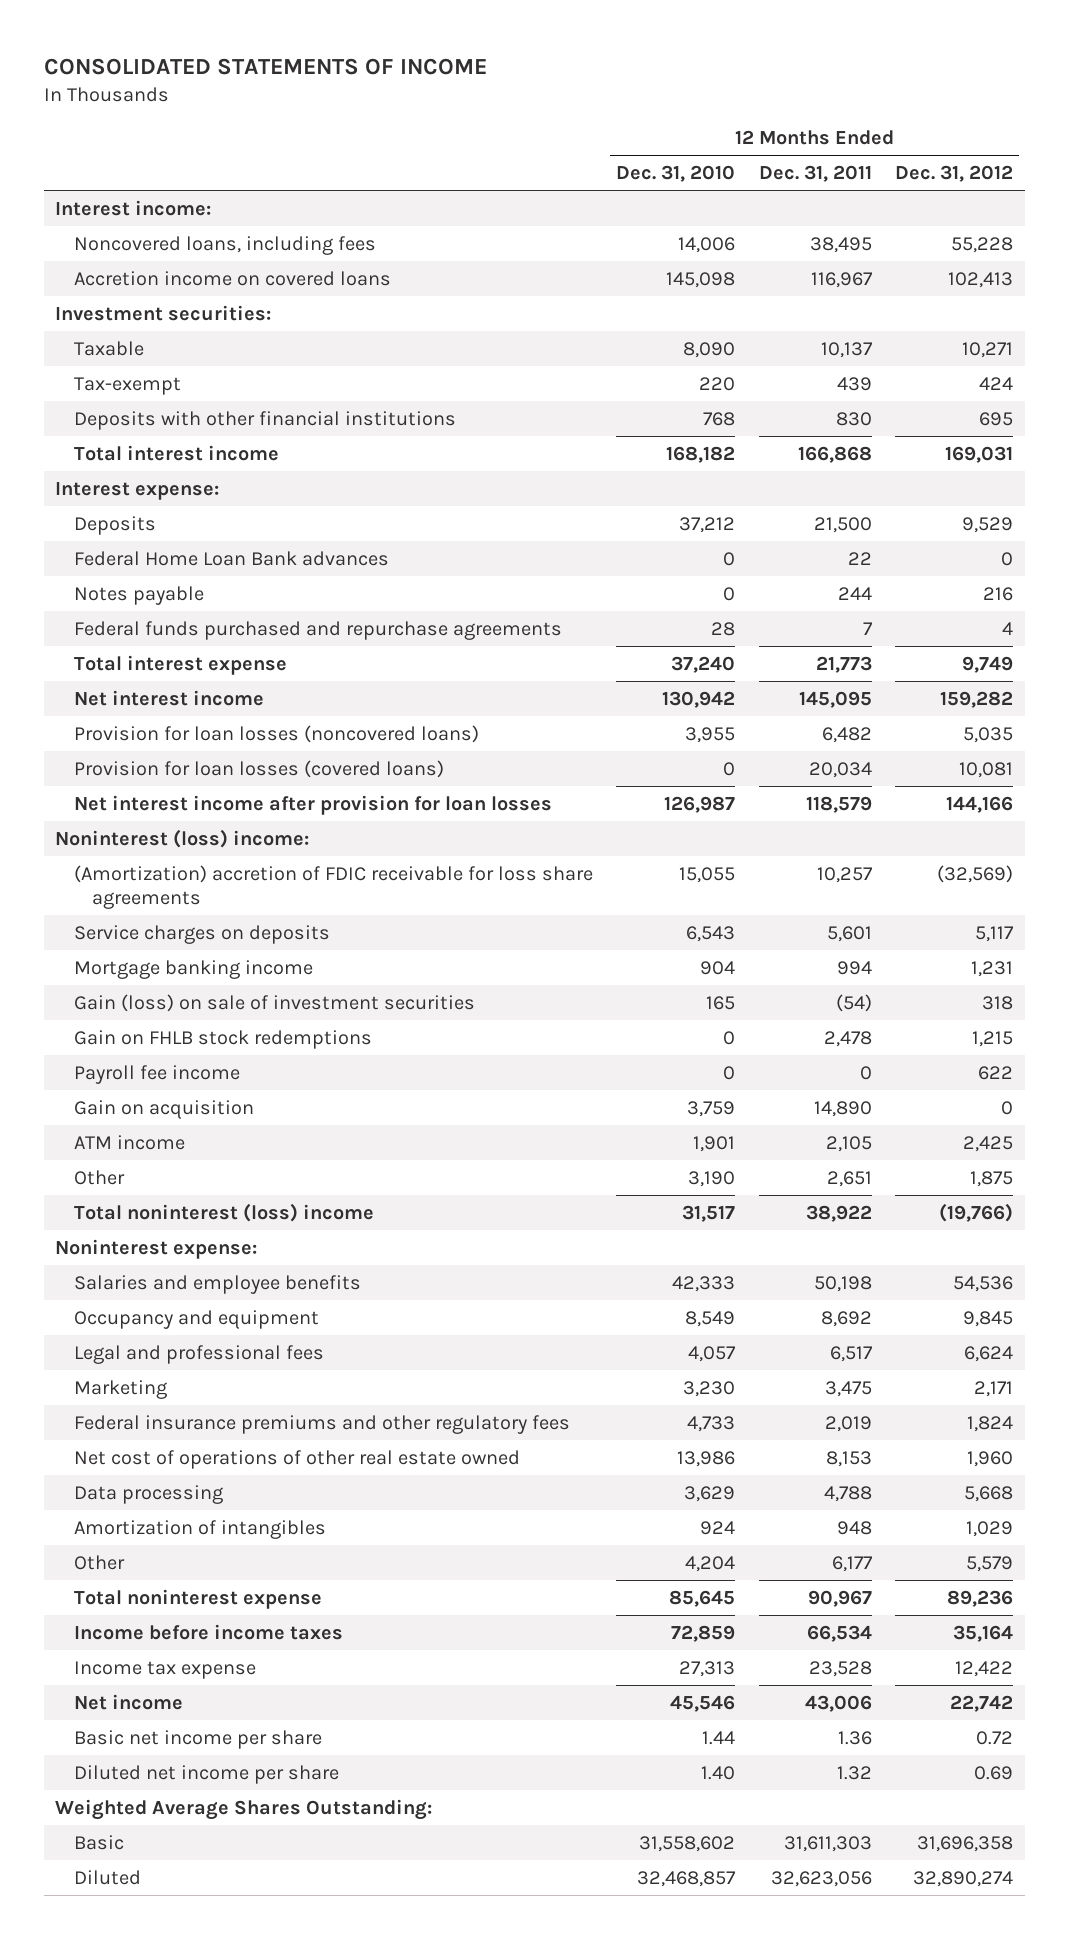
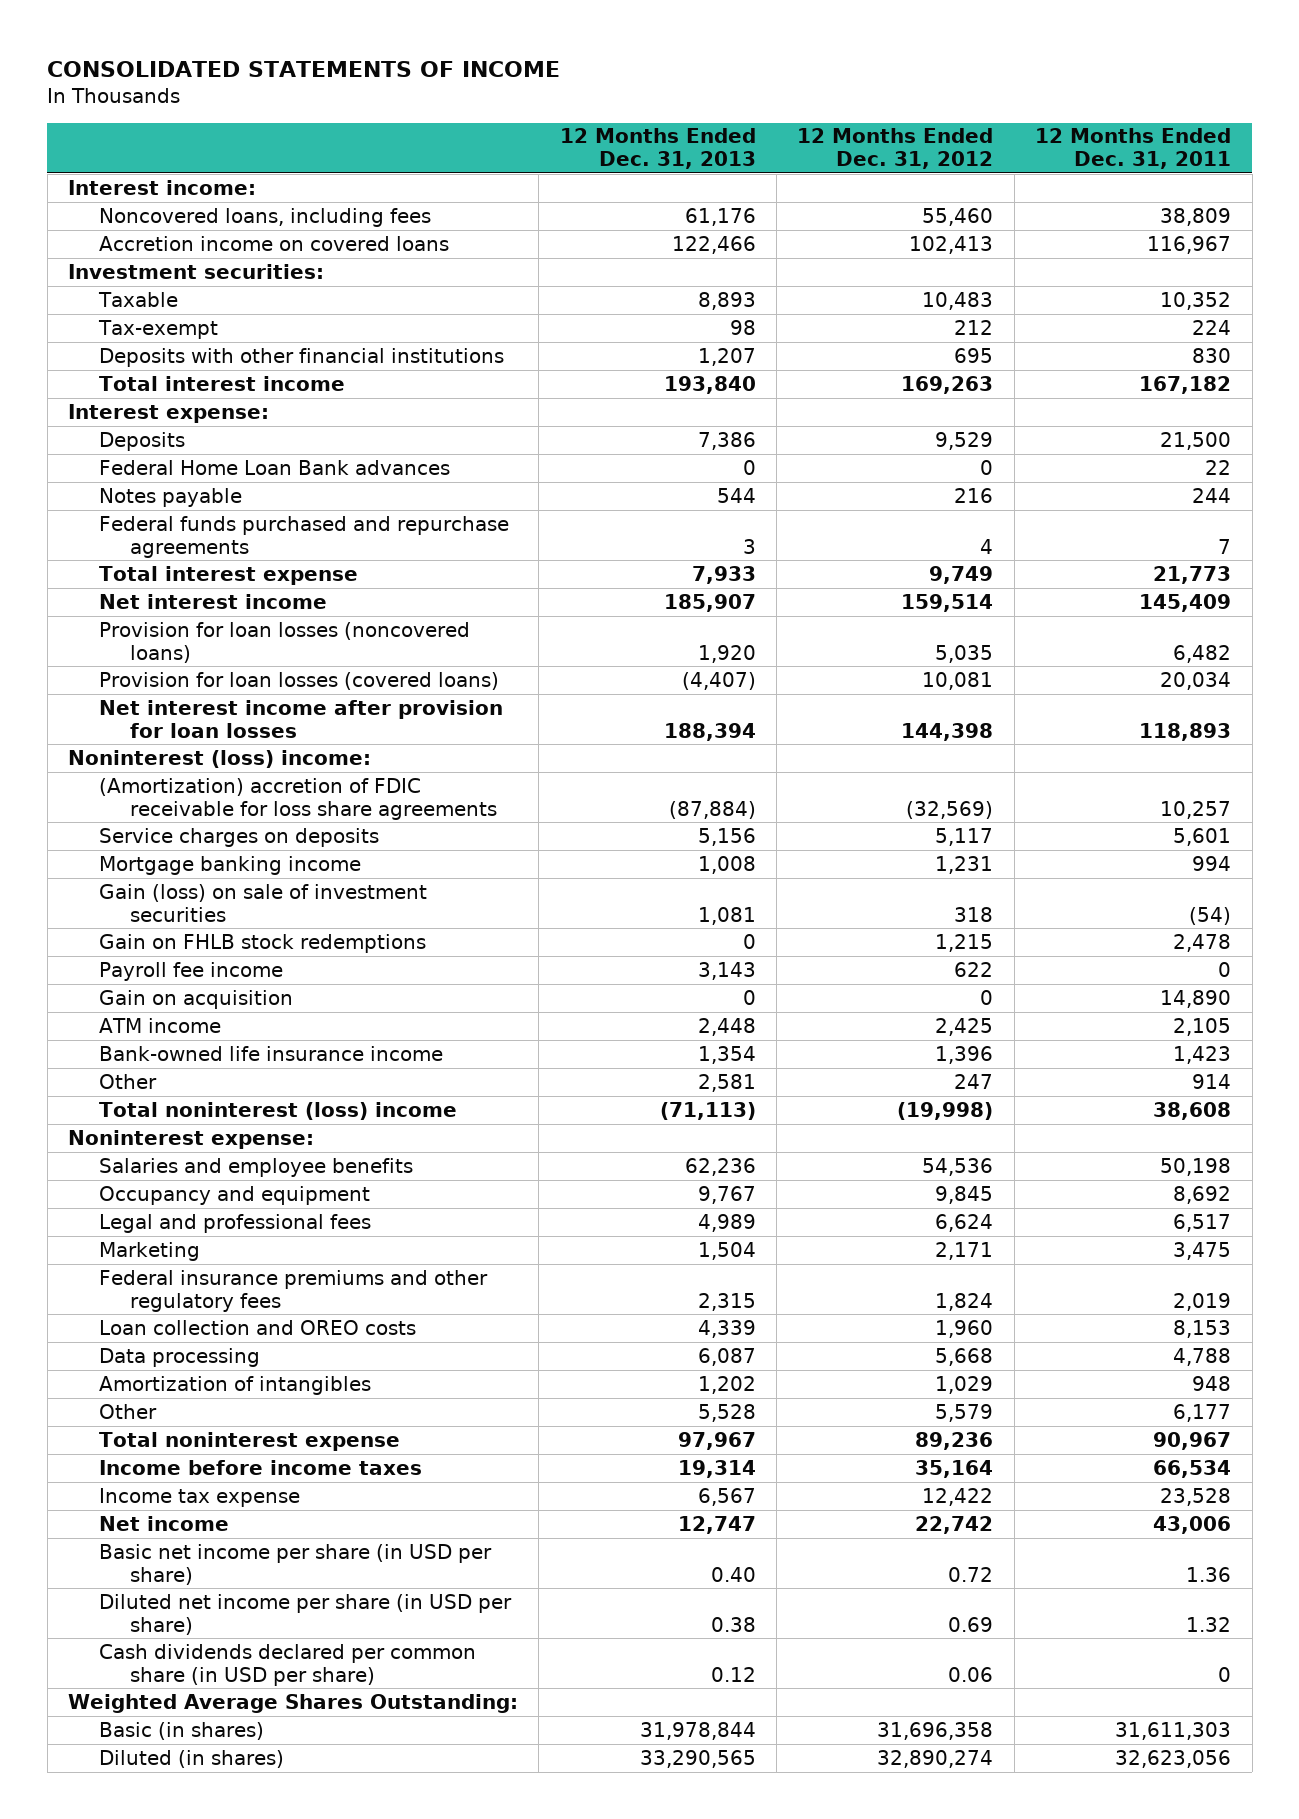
[616,165,736,183] Dec. 31, 2010 -> none
none -> [559,128,756,170] 12 Months Ended Dec. 31, 2013
[809,236,872,253] 38,495 -> [1160,207,1232,226] 38,809
[951,236,1014,253] 55,228 -> [922,207,994,226] 55,460
[820,341,873,358] 10,137 -> [1160,291,1232,310] 10,352
[962,341,1014,358] 10,271 -> [922,291,994,310] 10,483
[836,376,872,391] 439 -> [1192,319,1232,335] 224
[979,376,1014,390] 424 -> [954,319,994,335] 212
[797,445,872,463] 166,868 -> [1139,375,1232,394] 167,182
[945,445,1014,463] 169,031 -> [901,375,994,394] 169,263
[798,690,872,708] 145,095 -> [1139,593,1232,612] 145,409
[940,690,1014,708] 159,282 -> [901,593,994,612] 159,514
[805,795,872,813] 118,579 -> [1139,722,1232,741] 118,893
[946,795,1014,813] 144,166 -> [901,722,994,741] 144,398
none -> [98,1045,443,1061] Bank-owned life insurance income
[826,1170,872,1187] 2,651 -> [1192,1073,1232,1089] 914
[970,1170,1014,1187] 1,875 -> [954,1073,994,1089] 247
[805,1204,872,1222] 38,922 -> [1153,1101,1232,1120] 38,608
[939,1202,1014,1222] (19,766) -> [897,1101,994,1120] (19,998)
[73,1449,520,1469] Net cost of operations of other real estate owned -> [98,1319,416,1335] Loan collection and OREO costs
[73,1729,322,1749] Basic net income per share -> [98,1543,492,1585] Basic net income per share (in USD per share)
[73,1764,339,1784] Diluted net income per share -> [98,1593,512,1635] Diluted net income per share (in USD per share)
none -> [98,1643,476,1686] Cash dividends declared per common share (in USD per share)
[73,1834,124,1850] Basic -> [98,1721,264,1740] Basic (in shares)
[73,1869,141,1885] Diluted -> [98,1749,284,1768] Diluted (in shares)

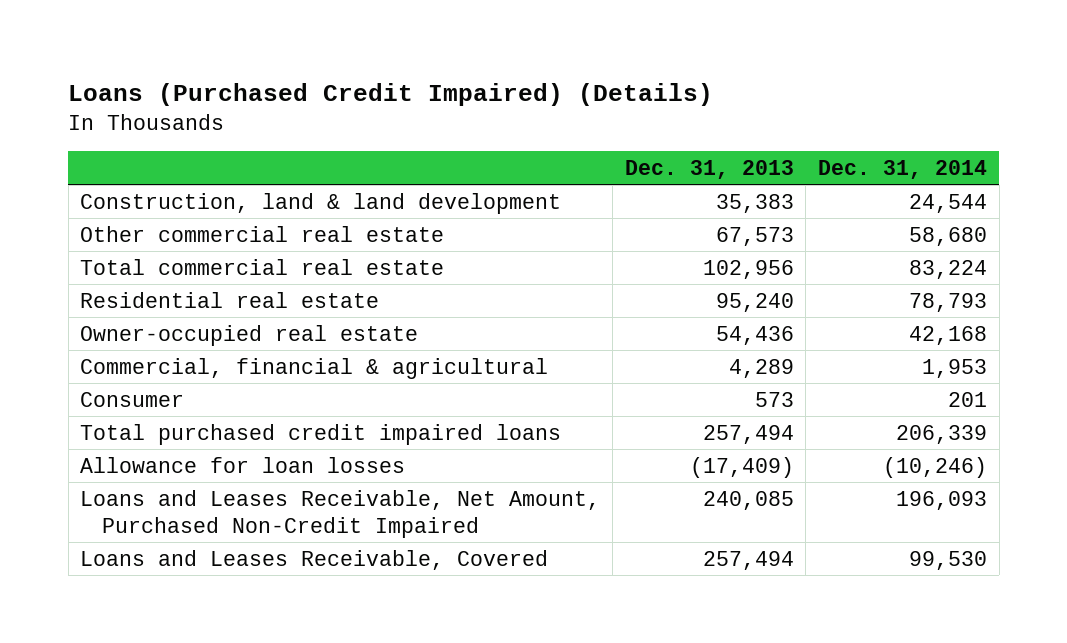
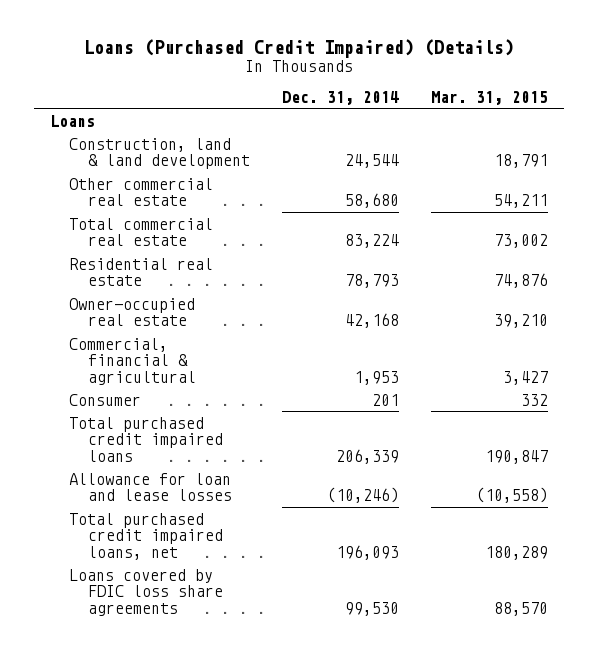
[624,159,794,179] Dec. 31, 2013 -> none
none -> [430,90,548,105] Mar. 31, 2015
none -> [49,114,95,127] Loans
[80,456,406,473] Allowance for loan losses -> [68,472,232,502] Allowance for loan and lease losses
[80,489,601,538] Loans and Leases Receivable, Net Amount, Purchased Non-Credit Impaired -> [68,512,223,560] Total purchased credit impaired loans, net
[80,549,549,570] Loans and Leases Receivable, Covered -> [68,568,223,616] Loans covered by FDIC loss share agreements

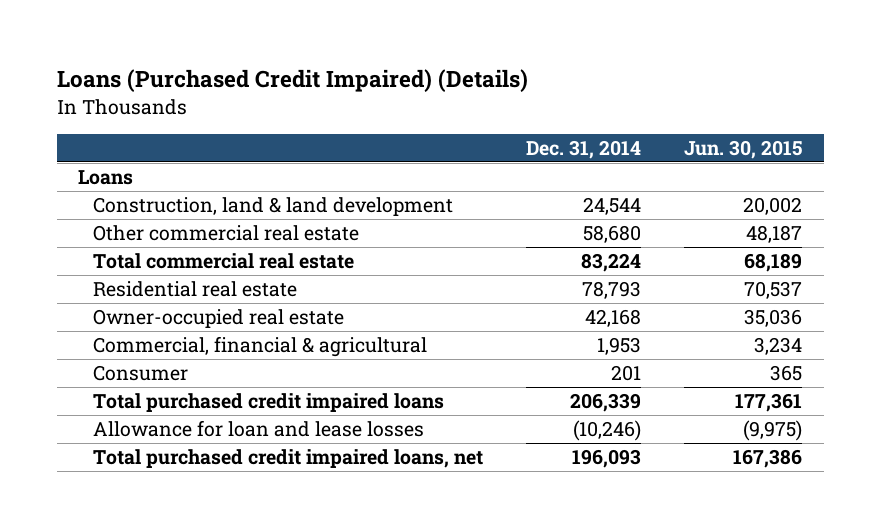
[430,90,548,105] Mar. 31, 2015 -> none
none -> [683,139,802,159] Jun. 30, 2015
[68,568,223,616] Loans covered by FDIC loss share agreements -> none

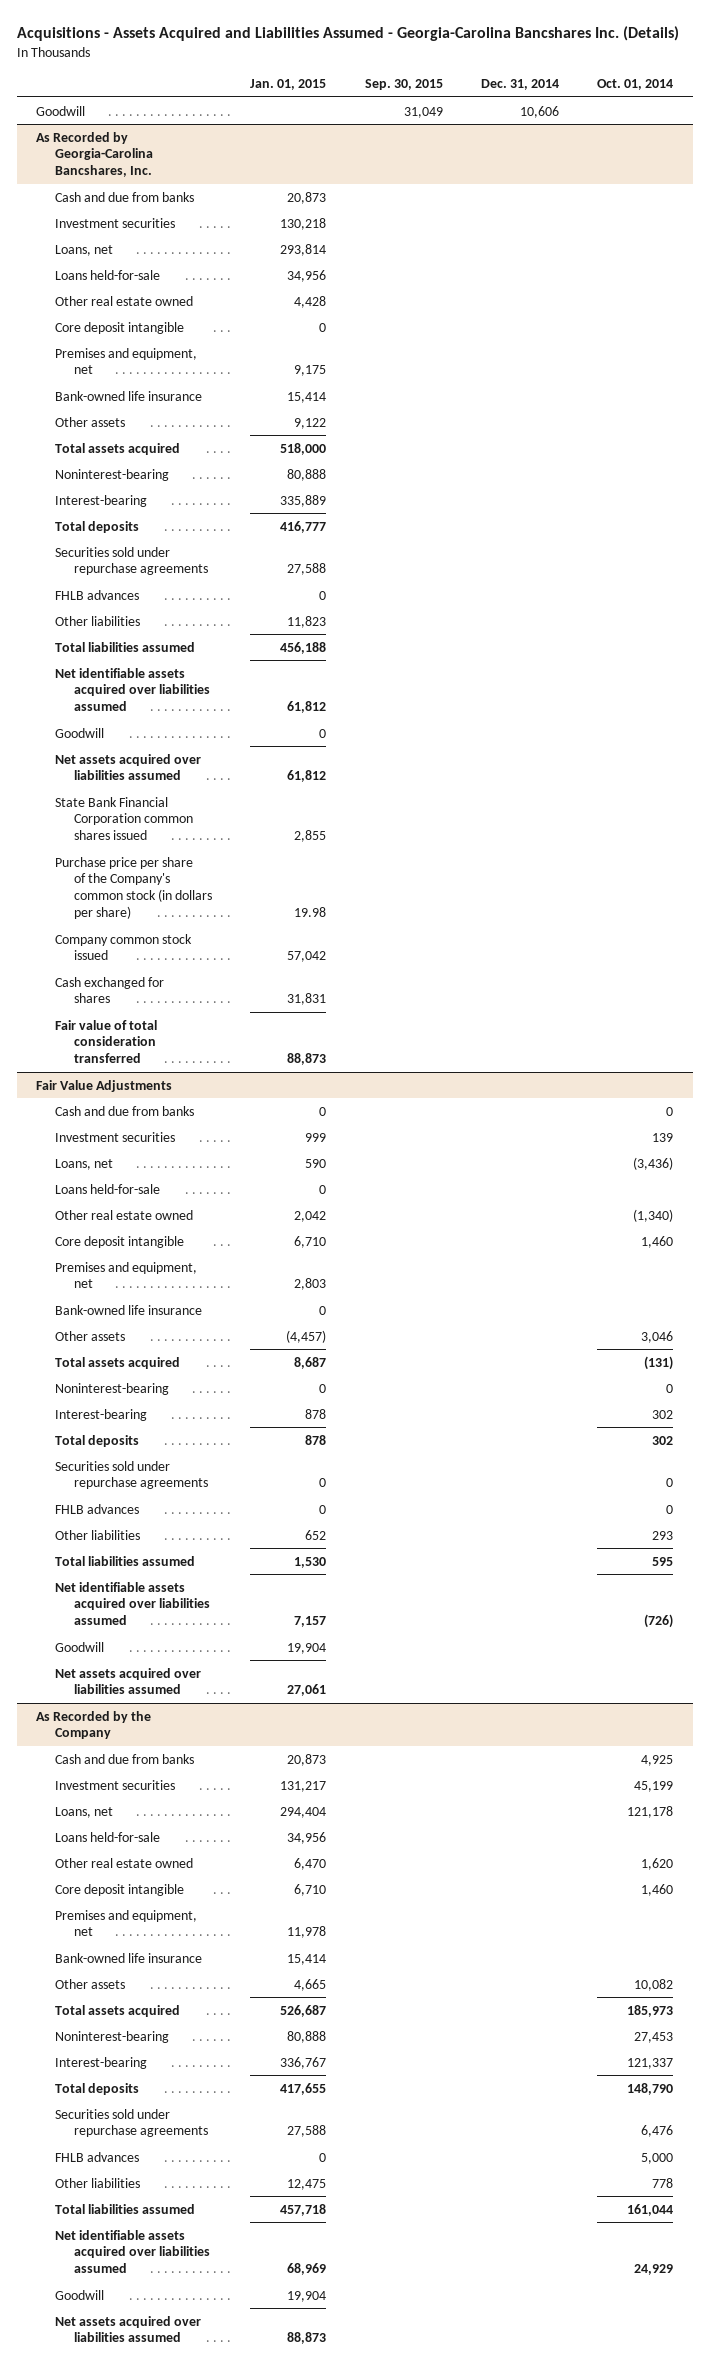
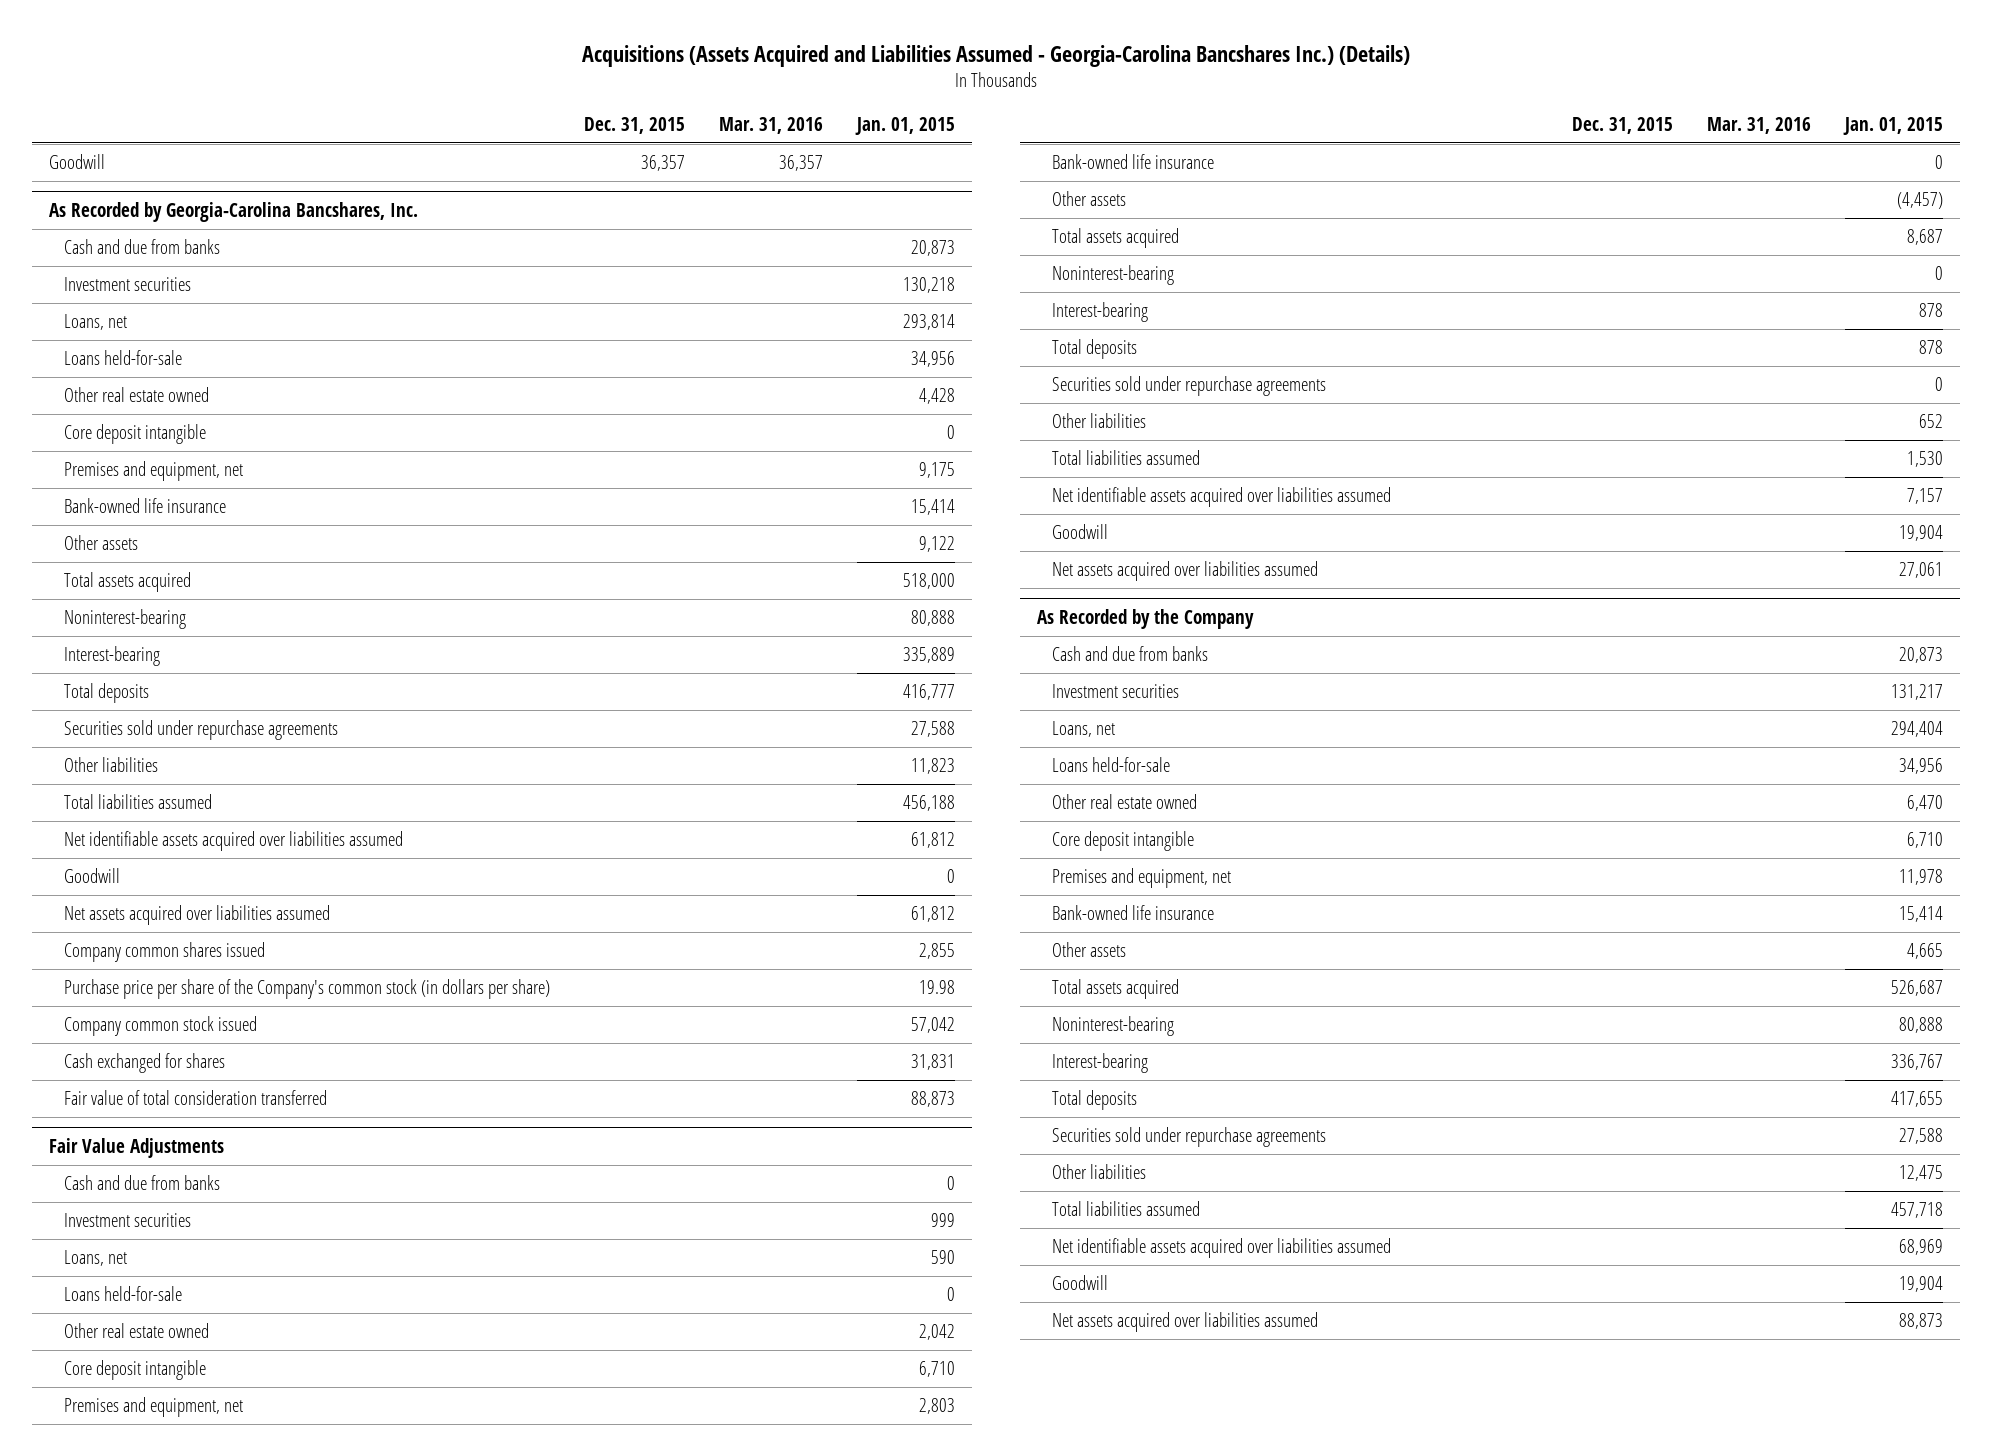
[16,26,679,42] Acquisitions - Assets Acquired and Liabilities Assumed - Georgia-Carolina Bancshares Inc. (Details) -> [581,44,1410,67] Acquisitions (Assets Acquired and Liabilities Assumed - Georgia-Carolina Bancshares Inc.) (Details)
[364,79,443,91] Sep. 30, 2015 -> none
[480,79,559,91] Dec. 31, 2014 -> none
[597,79,674,91] Oct. 01, 2014 -> none
none -> [584,117,686,135] Dec. 31, 2015
none -> [719,117,824,135] Mar. 31, 2016
[54,589,139,600] FHLB advances -> none
[54,796,193,841] State Bank Financial Corporation common shares issued -> [64,942,266,963] Company common shares issued
[54,1503,139,1514] FHLB advances -> none
[54,2151,139,2162] FHLB advances -> none

